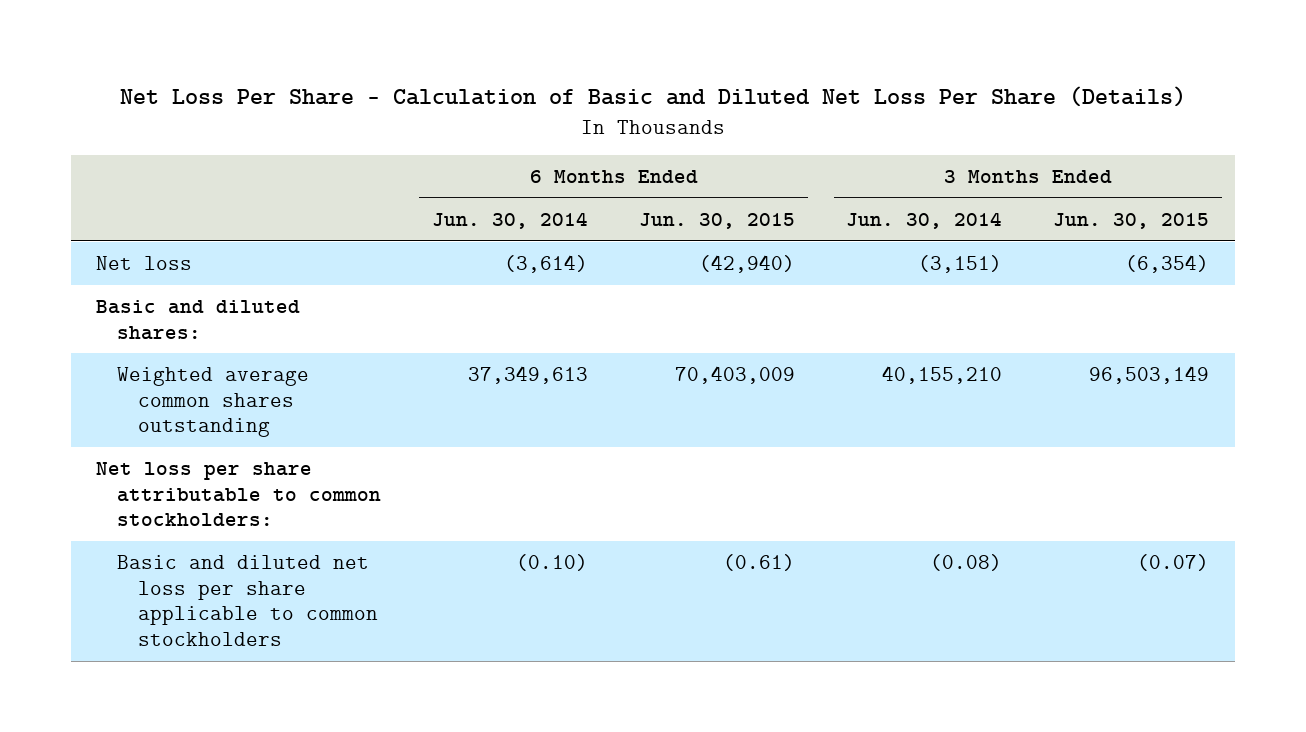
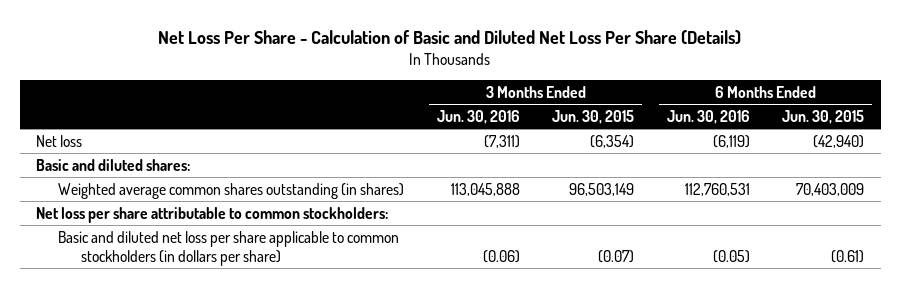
[432,211,589,229] Jun. 30, 2014 -> none
[846,211,1003,229] Jun. 30, 2014 -> none
none -> [436,109,520,124] Jun. 30, 2016
none -> [666,109,750,124] Jun. 30, 2016
[117,366,310,438] Weighted average common shares outstanding -> [58,182,405,199] Weighted average common shares outstanding (in shares)
[117,554,378,646] Basic and diluted net loss per share applicable to common stockholders -> [58,230,400,266] Basic and diluted net loss per share applicable to common stockholders (in dollars per share)

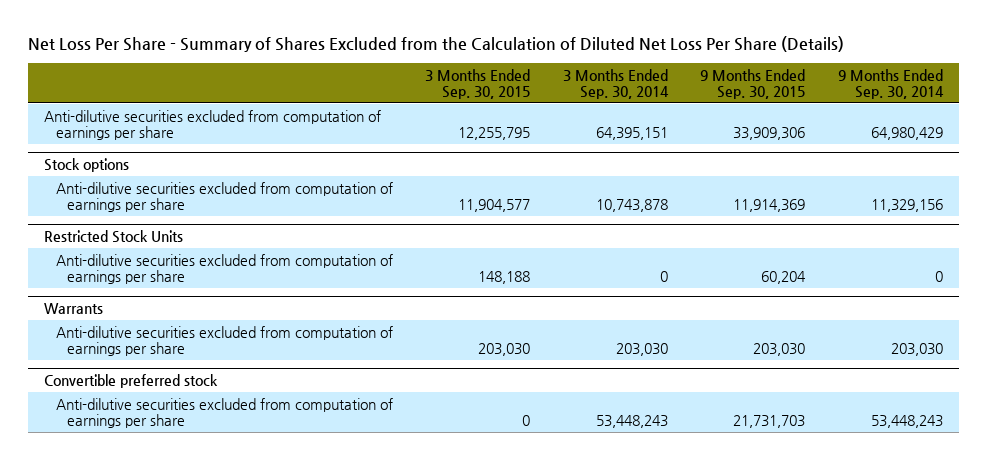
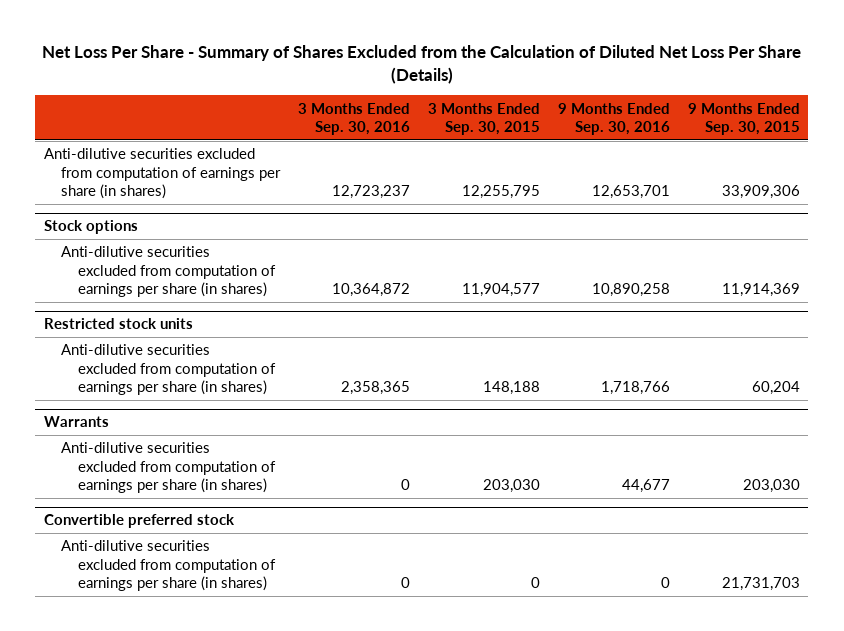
[562,68,669,99] 3 Months Ended Sep. 30, 2014 -> none
[838,68,945,99] 9 Months Ended Sep. 30, 2014 -> none
none -> [298,102,411,136] 3 Months Ended Sep. 30, 2016
none -> [557,102,670,136] 9 Months Ended Sep. 30, 2016
[44,109,382,140] Anti-dilutive securities excluded from computation of earnings per share -> [44,148,282,200] Anti-dilutive securities excluded from computation of earnings per share (in shares)
[55,181,393,212] Anti-dilutive securities excluded from computation of earnings per share -> [61,246,277,298] Anti-dilutive securities excluded from computation of earnings per share (in shares)
[44,229,184,243] Restricted Stock Units -> [44,318,194,330] Restricted stock units
[55,253,393,284] Anti-dilutive securities excluded from computation of earnings per share -> [61,344,277,396] Anti-dilutive securities excluded from computation of earnings per share (in shares)
[55,325,393,356] Anti-dilutive securities excluded from computation of earnings per share -> [61,442,277,494] Anti-dilutive securities excluded from computation of earnings per share (in shares)
[55,397,393,428] Anti-dilutive securities excluded from computation of earnings per share -> [61,540,277,592] Anti-dilutive securities excluded from computation of earnings per share (in shares)

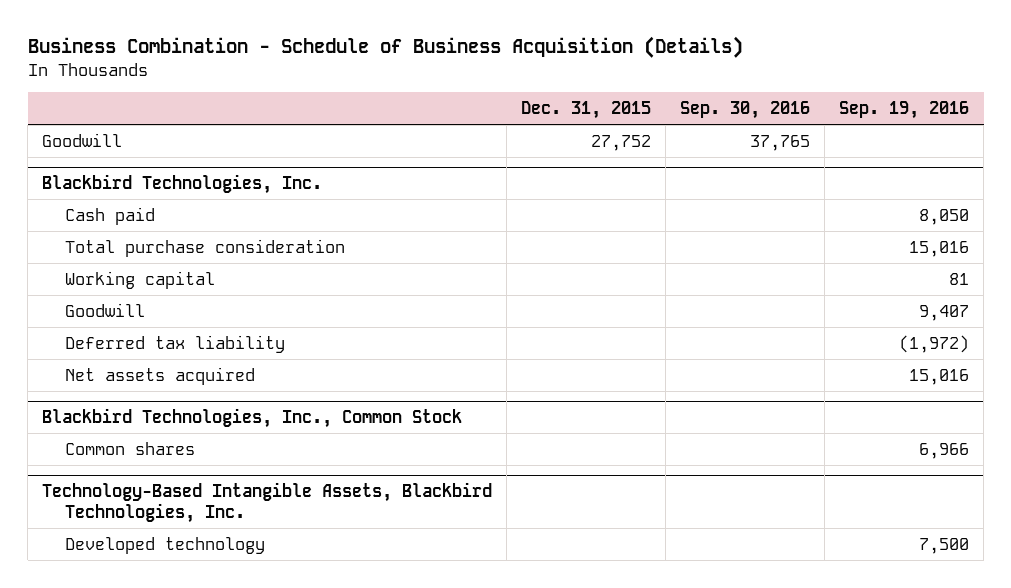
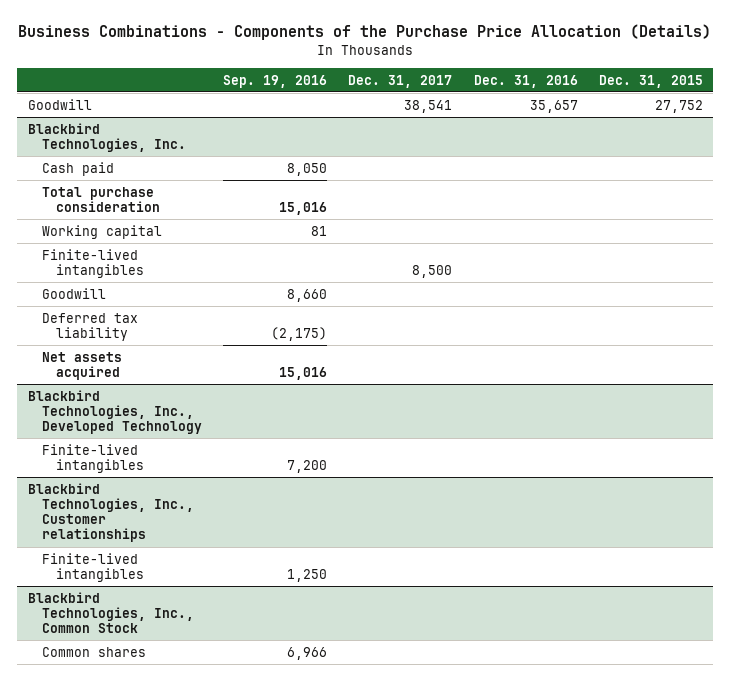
[27,36,743,59] Business Combination - Schedule of Business Acquisition (Details) -> [18,24,712,41] Business Combinations - Components of the Purchase Price Allocation (Details)
[680,101,811,120] Sep. 30, 2016 -> none
none -> [348,74,453,88] Dec. 31, 2017
none -> [473,74,578,88] Dec. 31, 2016
none -> [41,248,144,278] Finite-lived intangibles
[919,304,970,321] 9,407 -> [287,288,328,302] 8,660
[899,334,970,353] (1,972) -> [271,326,328,341] (2,175)
none -> [27,389,202,435] Blackbird Technologies, Inc., Developed Technology
none -> [41,443,144,473] Finite-lived intangibles
none -> [27,482,194,543] Blackbird Technologies, Inc., Customer relationships
none -> [41,552,144,582] Finite-lived intangibles
[42,482,493,523] Technology-Based Intangible Assets, Blackbird Technologies, Inc. -> none
[65,536,266,554] Developed technology -> none

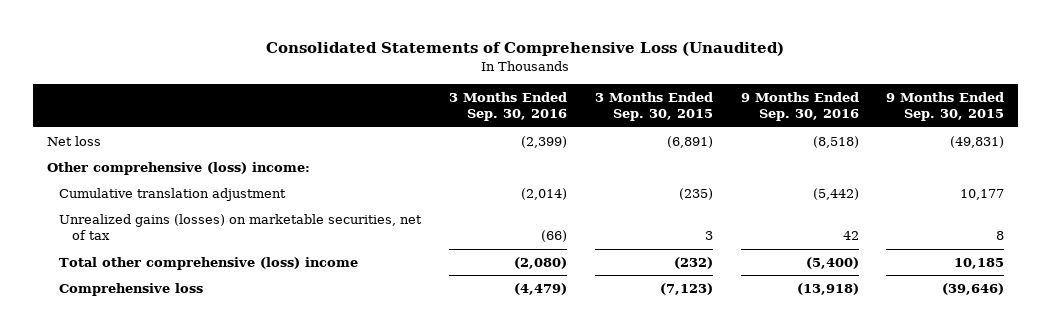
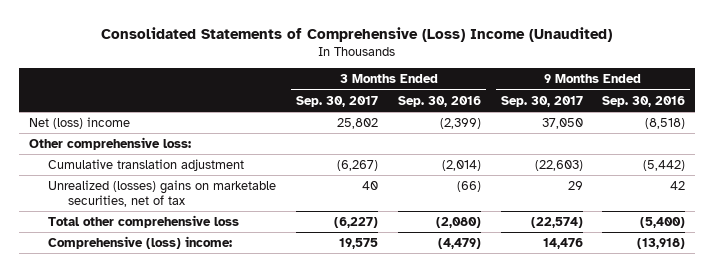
[266,42,785,57] Consolidated Statements of Comprehensive Loss (Unaudited) -> [101,26,613,42] Consolidated Statements of Comprehensive (Loss) Income (Unaudited)
[594,91,713,122] 3 Months Ended Sep. 30, 2015 -> none
[886,91,1005,122] 9 Months Ended Sep. 30, 2015 -> none
none -> [296,95,379,107] Sep. 30, 2017
none -> [500,95,583,107] Sep. 30, 2017
[46,135,101,146] Net loss -> [29,116,131,129] Net (loss) income
[46,161,310,175] Other comprehensive (loss) income: -> [29,136,192,150] Other comprehensive loss:
[59,213,423,241] Unrealized gains (losses) on marketable securities, net of tax -> [48,179,277,207] Unrealized (losses) gains on marketable securities, net of tax
[59,256,359,270] Total other comprehensive (loss) income -> [48,214,240,228] Total other comprehensive loss
[59,282,204,296] Comprehensive loss -> [48,235,233,249] Comprehensive (loss) income:

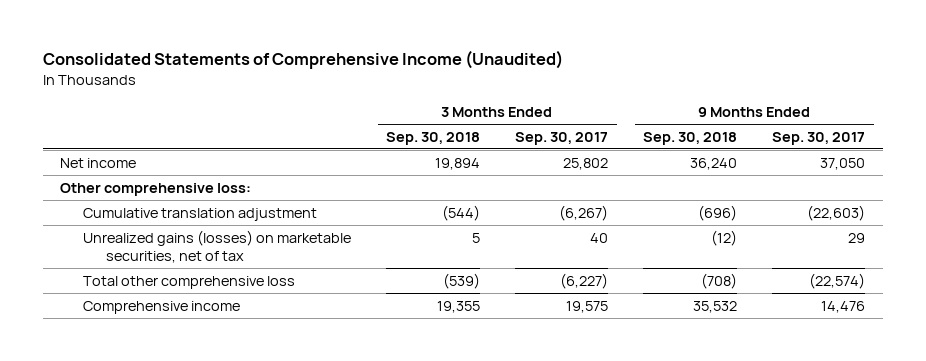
[101,26,613,42] Consolidated Statements of Comprehensive (Loss) Income (Unaudited) -> [42,50,563,70] Consolidated Statements of Comprehensive Income (Unaudited)
[397,95,481,107] Sep. 30, 2016 -> none
[602,95,686,107] Sep. 30, 2016 -> none
none -> [386,131,481,145] Sep. 30, 2018
none -> [643,131,738,145] Sep. 30, 2018
[29,116,131,129] Net (loss) income -> [60,157,137,168] Net income
[48,179,277,207] Unrealized (losses) gains on marketable securities, net of tax -> [83,229,352,264] Unrealized gains (losses) on marketable securities, net of tax
[48,235,233,249] Comprehensive (loss) income: -> [83,300,241,314] Comprehensive income

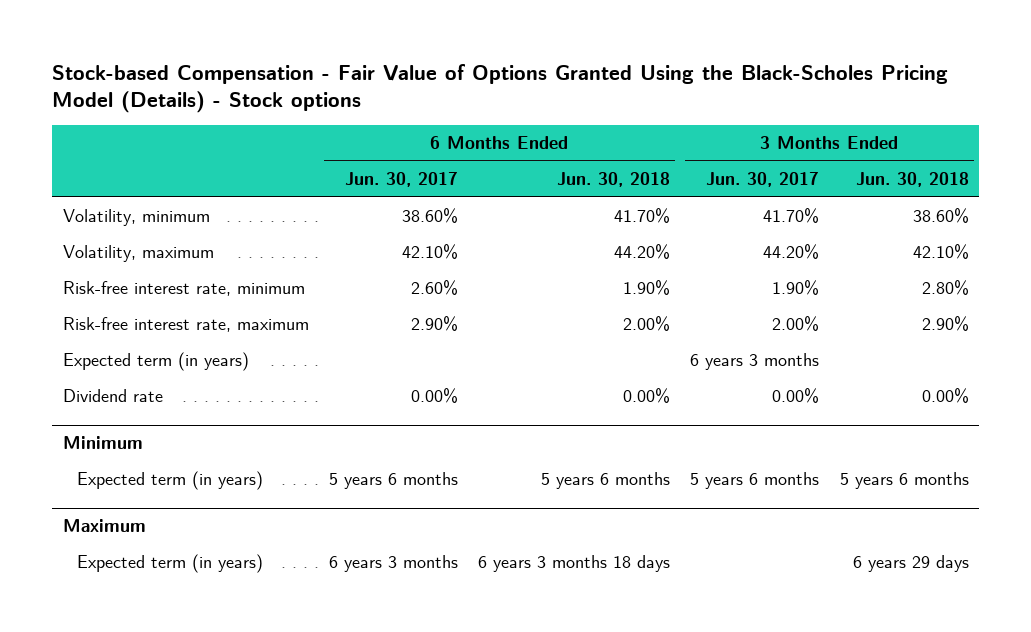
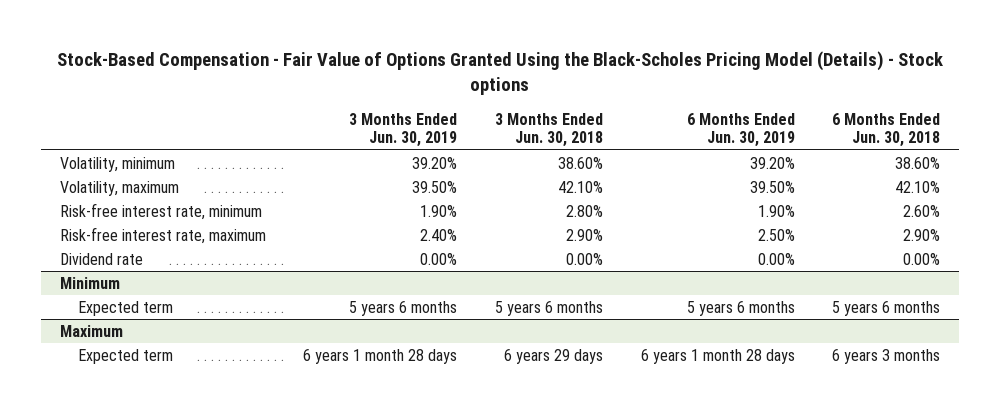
[52,63,949,114] Stock-based Compensation - Fair Value of Options Granted Using the Black-Scholes Pricing Model (Details) - Stock options -> [57,50,944,95] Stock-Based Compensation - Fair Value of Options Granted Using the Black-Scholes Pricing Model (Details) - Stock options
[344,171,458,187] Jun. 30, 2017 -> none
[706,171,820,187] Jun. 30, 2017 -> none
none -> [349,112,458,148] 3 Months Ended Jun. 30, 2019
none -> [686,112,795,148] 6 Months Ended Jun. 30, 2019
[62,352,249,372] Expected term (in years) -> none
[614,208,671,224] 41.70% -> [895,156,941,169] 38.60%
[614,244,671,260] 44.20% -> [895,180,941,193] 42.10%
[623,280,671,296] 1.90% -> [903,204,941,217] 2.60%
[623,316,671,332] 2.00% -> [903,228,941,241] 2.90%
[76,471,263,491] Expected term (in years) -> [77,300,173,316] Expected term
[76,554,263,574] Expected term (in years) -> [77,348,173,364] Expected term
[478,555,671,573] 6 years 3 months 18 days -> [832,348,941,364] 6 years 3 months

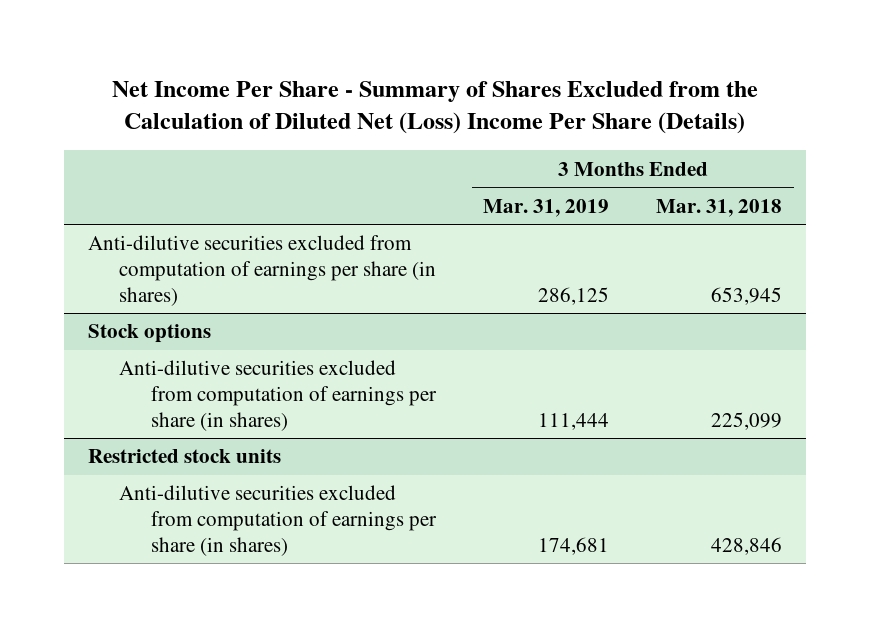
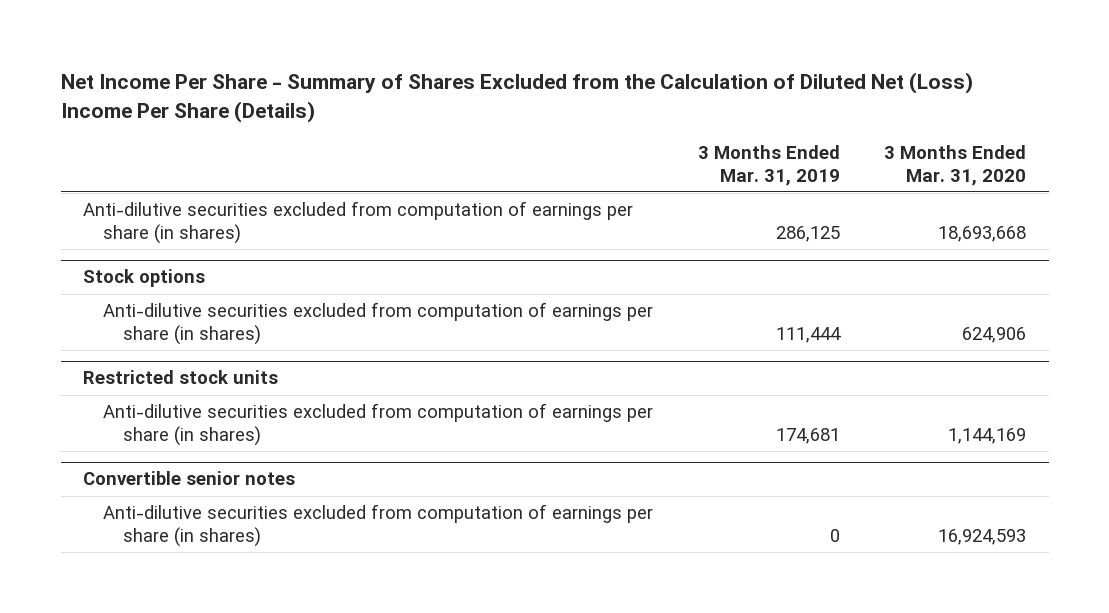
[656,198,783,217] Mar. 31, 2018 -> none
none -> [884,145,1027,186] 3 Months Ended Mar. 31, 2020
none -> [83,471,296,486] Convertible senior notes
none -> [103,504,654,547] Anti-dilutive securities excluded from computation of earnings per share (in shares)

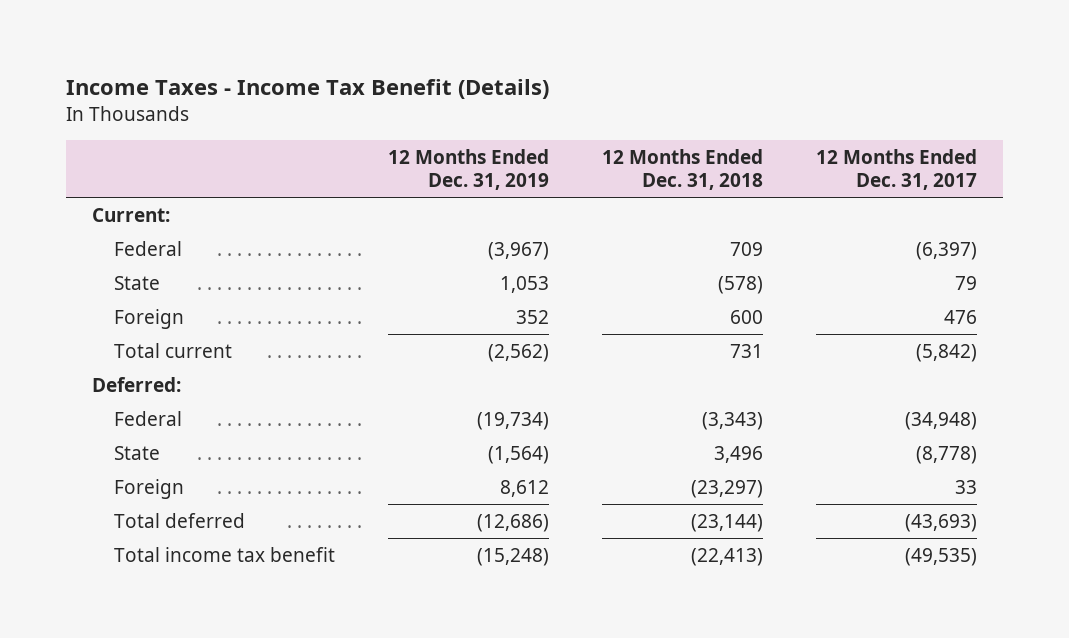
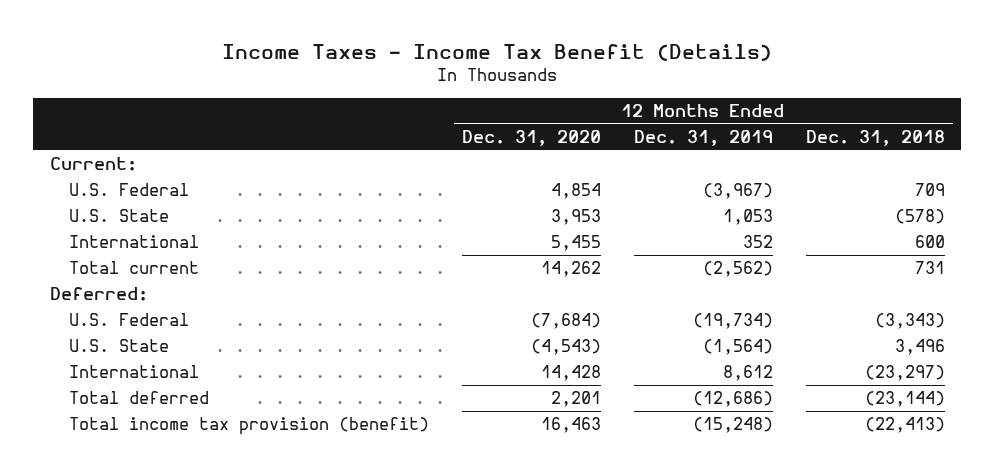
[815,149,977,191] 12 Months Ended Dec. 31, 2017 -> none
none -> [461,129,601,146] Dec. 31, 2020
[114,241,183,257] Federal -> [68,183,189,197] U.S. Federal
[114,276,161,291] State -> [68,209,169,223] U.S. State
[114,309,185,330] Foreign -> [68,235,199,249] International
[114,411,183,427] Federal -> [68,313,189,327] U.S. Federal
[114,446,161,461] State -> [68,339,169,353] U.S. State
[114,479,185,500] Foreign -> [68,365,199,379] International
[114,547,336,563] Total income tax benefit -> [68,417,429,436] Total income tax provision (benefit)

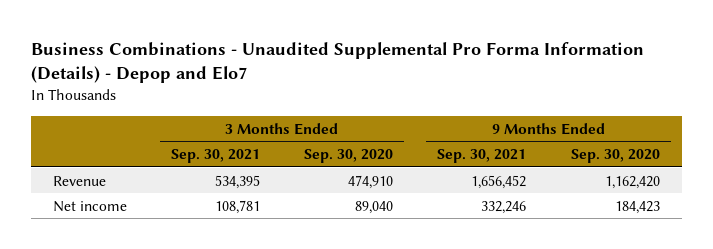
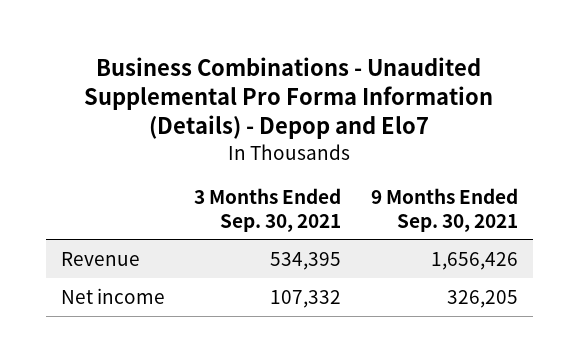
[304,148,394,163] Sep. 30, 2020 -> none
[570,148,660,163] Sep. 30, 2020 -> none
[471,174,527,189] 1,656,452 -> [431,251,519,270] 1,656,426
[215,199,261,214] 108,781 -> [270,289,342,308] 107,332
[481,200,527,214] 332,246 -> [447,289,519,308] 326,205

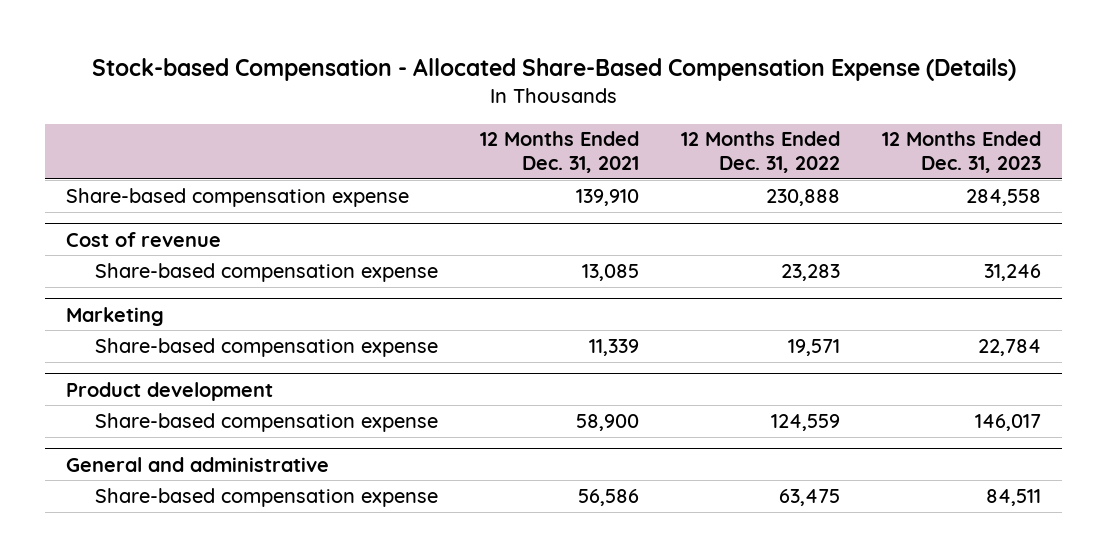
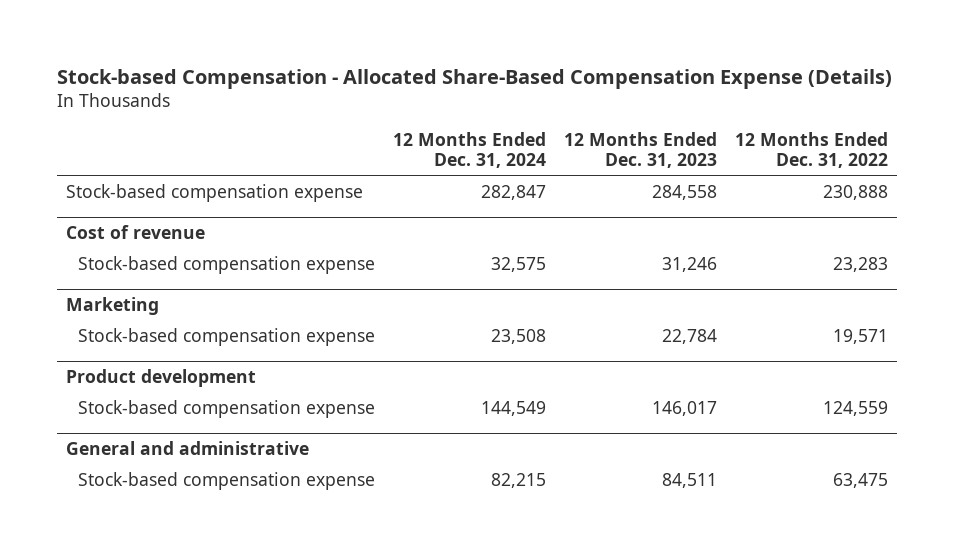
[480,131,640,173] 12 Months Ended Dec. 31, 2021 -> none
none -> [393,132,547,169] 12 Months Ended Dec. 31, 2024
[66,187,410,207] Share-based compensation expense -> [65,183,363,202] Stock-based compensation expense
[95,262,439,282] Share-based compensation expense -> [78,255,376,274] Stock-based compensation expense
[95,337,439,357] Share-based compensation expense -> [78,327,376,346] Stock-based compensation expense
[95,412,439,432] Share-based compensation expense -> [78,399,376,418] Stock-based compensation expense
[95,487,439,507] Share-based compensation expense -> [78,471,376,490] Stock-based compensation expense

